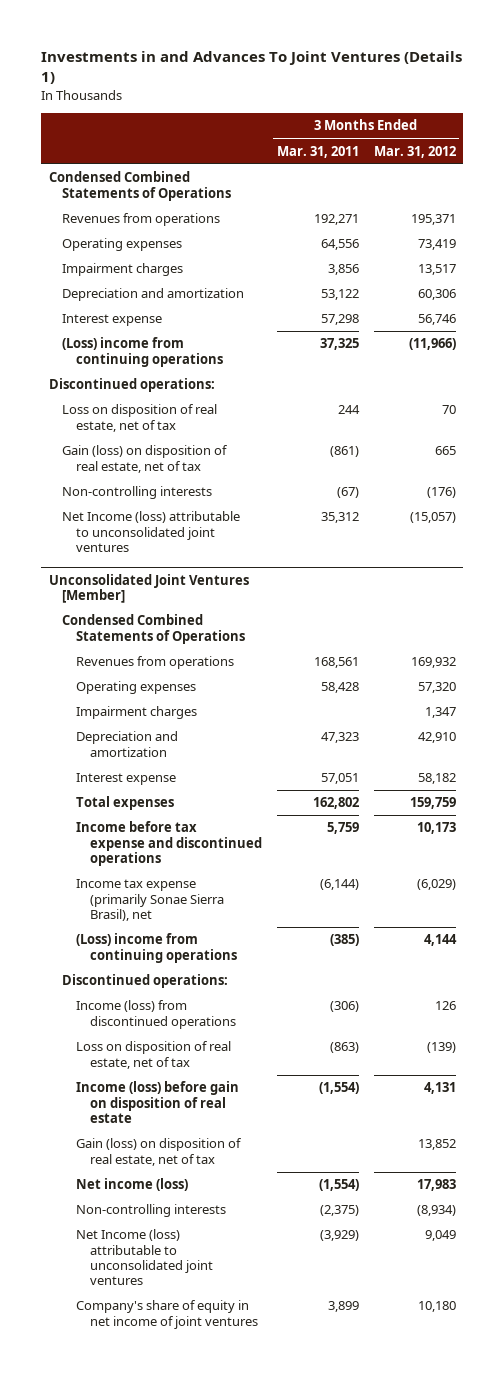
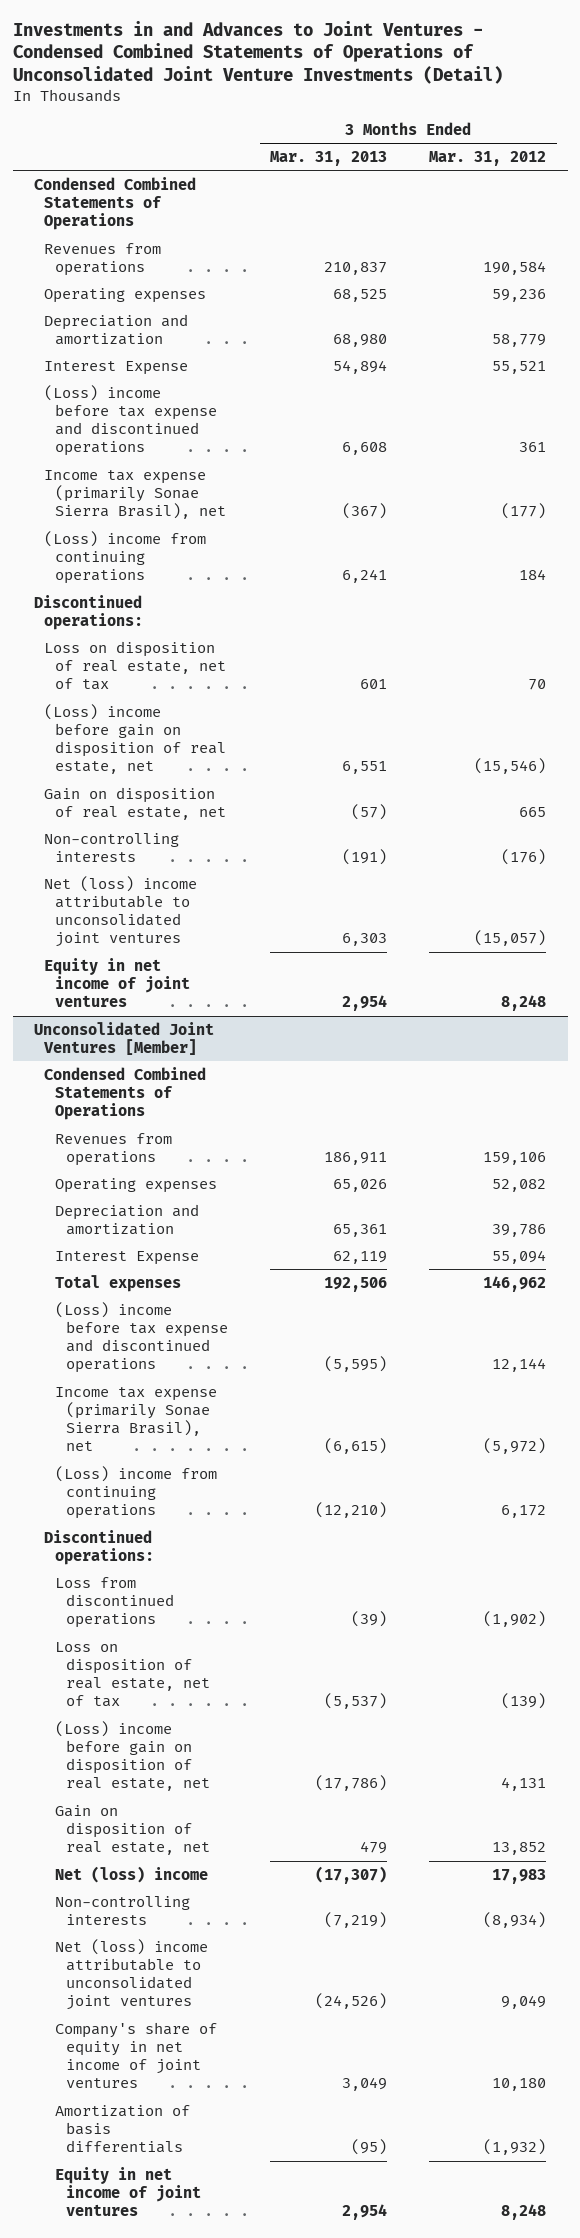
[41,50,463,85] Investments in and Advances To Joint Ventures (Details 1) -> [12,20,503,85] Investments in and Advances to Joint Ventures - Condensed Combined Statements of Operations of Unconsolidated Joint Venture Investments (Detail)
[276,145,359,158] Mar. 31, 2011 -> none
none -> [270,150,388,166] Mar. 31, 2013
[62,263,184,277] Impairment charges -> none
[410,214,456,226] 195,371 -> [483,260,547,275] 190,584
[417,239,456,251] 73,419 -> [492,288,547,302] 59,236
[417,289,456,301] 60,306 -> [492,333,547,347] 58,779
[62,314,163,327] Interest expense -> [44,360,189,375] Interest Expense
[417,314,456,326] 56,746 -> [492,360,547,374] 55,521
none -> [44,384,218,457] (Loss) income before tax expense and discontinued operations
none -> [44,469,227,520] Income tax expense (primarily Sonae Sierra Brasil), net
[408,338,456,351] (11,966) -> [519,569,547,581] 184
none -> [44,703,227,775] (Loss) income before gain on disposition of real estate, net
[62,445,229,473] Gain (loss) on disposition of real estate, net of tax -> [44,786,227,820] Gain on disposition of real estate, net
[62,511,241,553] Net Income (loss) attributable to unconsolidated joint ventures -> [44,875,198,948] Net (loss) income attributable to unconsolidated joint ventures
none -> [44,957,191,1008] Equity in net income of joint ventures
[76,706,198,720] Impairment charges -> none
[410,657,456,669] 169,932 -> [483,1151,547,1165] 159,106
[417,682,456,694] 57,320 -> [492,1178,547,1192] 52,082
[417,732,456,744] 42,910 -> [492,1223,547,1237] 39,786
[76,773,177,786] Interest expense -> [55,1250,200,1265] Interest Expense
[417,773,456,785] 58,182 -> [492,1249,547,1264] 55,094
[409,797,456,810] 159,759 -> [483,1275,547,1292] 146,962
[76,821,263,867] Income before tax expense and discontinued operations -> [55,1301,228,1374] (Loss) income before tax expense and discontinued operations
[416,822,456,835] 10,173 -> [492,1358,547,1373] 12,144
[416,879,456,891] (6,029) -> [483,1438,547,1455] (5,972)
[423,934,457,947] 4,144 -> [501,1505,547,1519] 6,172
[76,1000,237,1029] Income (loss) from discontinued operations -> [55,1576,174,1629] Loss from discontinued operations
[434,1001,456,1011] 126 -> [483,1611,547,1628] (1,902)
[76,1081,240,1124] Income (loss) before gain on disposition of real estate -> [55,1720,210,1792] (Loss) income before gain on disposition of real estate, net
[76,1138,243,1166] Gain (loss) on disposition of real estate, net of tax -> [55,1804,210,1856] Gain on disposition of real estate, net
[76,1178,189,1192] Net income (loss) -> [55,1865,209,1883] Net (loss) income
[76,1229,214,1286] Net Income (loss) attributable to unconsolidated joint ventures -> [55,1938,209,2011] Net (loss) income attributable to unconsolidated joint ventures
none -> [55,2104,191,2154] Amortization of basis differentials
none -> [55,2166,201,2217] Equity in net income of joint ventures

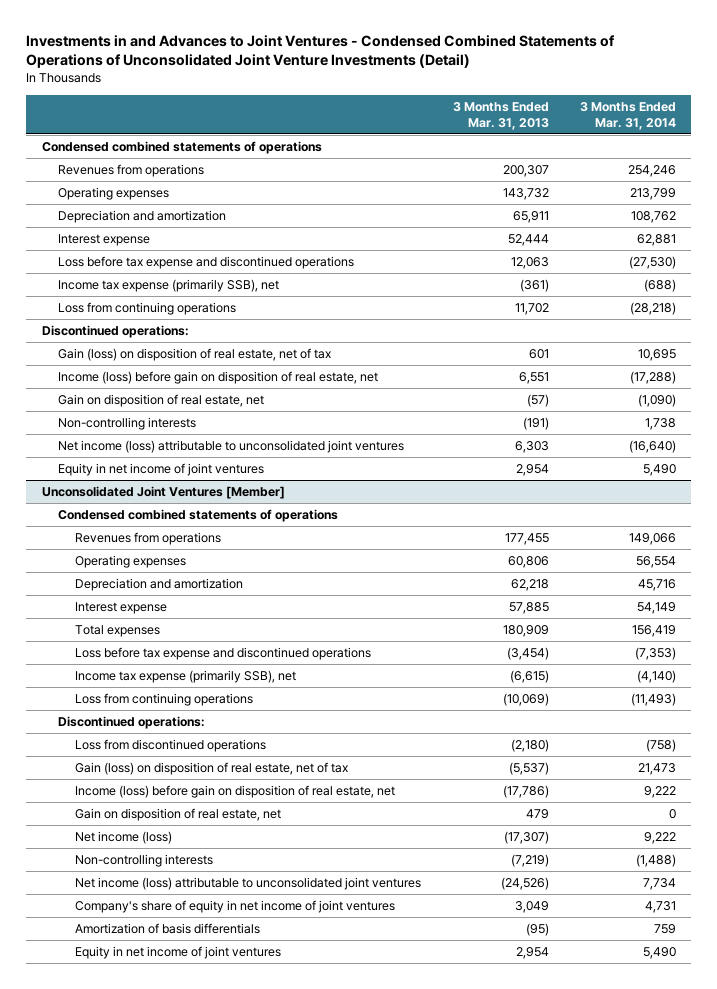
[429,150,547,166] Mar. 31, 2012 -> none
none -> [579,102,676,130] 3 Months Ended Mar. 31, 2014
[33,176,196,231] Condensed Combined Statements of Operations -> [41,141,322,155] Condensed combined statements of operations
[324,261,388,275] 210,837 -> [502,165,549,178] 200,307
[333,288,388,302] 68,525 -> [502,188,549,201] 143,732
[333,333,388,347] 68,980 -> [512,211,549,224] 65,911
[44,360,189,375] Interest Expense -> [58,234,151,247] Interest expense
[333,359,388,374] 54,894 -> [507,234,549,247] 52,444
[44,384,218,457] (Loss) income before tax expense and discontinued operations -> [58,256,355,270] Loss before tax expense and discontinued operations
[342,442,388,456] 6,608 -> [510,257,549,270] 12,063
[44,469,227,520] Income tax expense (primarily Sonae Sierra Brasil), net -> [58,279,280,293] Income tax expense (primarily SSB), net
[342,503,388,520] (367) -> [519,279,549,293] (361)
[44,530,207,585] (Loss) income from continuing operations -> [58,302,237,316] Loss from continuing operations
[342,569,388,584] 6,241 -> [514,303,549,316] 11,702
[44,640,227,691] Loss on disposition of real estate, net of tax -> [58,348,332,362] Gain (loss) on disposition of real estate, net of tax
[44,703,227,775] (Loss) income before gain on disposition of real estate, net -> [58,371,379,385] Income (loss) before gain on disposition of real estate, net
[44,875,198,948] Net (loss) income attributable to unconsolidated joint ventures -> [58,440,405,454] Net income (loss) attributable to unconsolidated joint ventures
[44,1066,207,1121] Condensed Combined Statements of Operations -> [58,509,339,523] Condensed combined statements of operations
[324,1151,388,1165] 186,911 -> [504,533,549,546] 177,455
[333,1178,388,1192] 65,026 -> [507,556,549,569] 60,806
[333,1223,388,1237] 65,361 -> [510,579,549,592] 62,218
[55,1250,200,1265] Interest Expense -> [75,602,168,615] Interest expense
[333,1250,388,1264] 62,119 -> [508,602,549,615] 57,885
[324,1276,388,1292] 192,506 -> [502,625,549,638] 180,909
[55,1301,228,1374] (Loss) income before tax expense and discontinued operations -> [75,647,372,661] Loss before tax expense and discontinued operations
[324,1356,388,1373] (5,595) -> [506,647,549,661] (3,454)
[55,1386,218,1452] Income tax expense (primarily Sonae Sierra Brasil), net -> [75,670,297,684] Income tax expense (primarily SSB), net
[55,1465,218,1520] (Loss) income from continuing operations -> [75,693,254,707] Loss from continuing operations
[315,1502,388,1519] (12,210) -> [502,693,549,707] (10,069)
[351,1611,388,1628] (39) -> [510,739,549,753] (2,180)
[55,1641,210,1708] Loss on disposition of real estate, net of tax -> [75,762,349,776] Gain (loss) on disposition of real estate, net of tax
[55,1720,210,1792] (Loss) income before gain on disposition of real estate, net -> [75,785,396,799] Income (loss) before gain on disposition of real estate, net
[55,1865,209,1883] Net (loss) income -> [75,831,173,845] Net income (loss)
[55,1938,209,2011] Net (loss) income attributable to unconsolidated joint ventures -> [75,877,422,891] Net income (loss) attributable to unconsolidated joint ventures

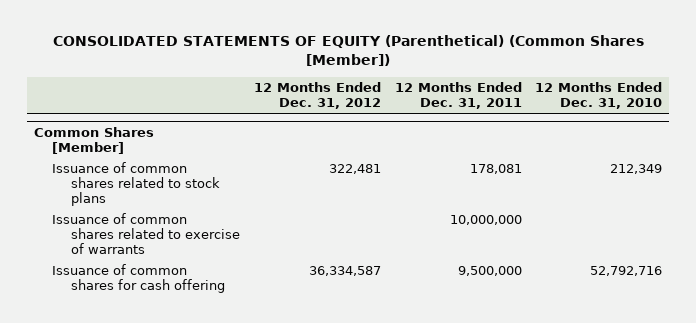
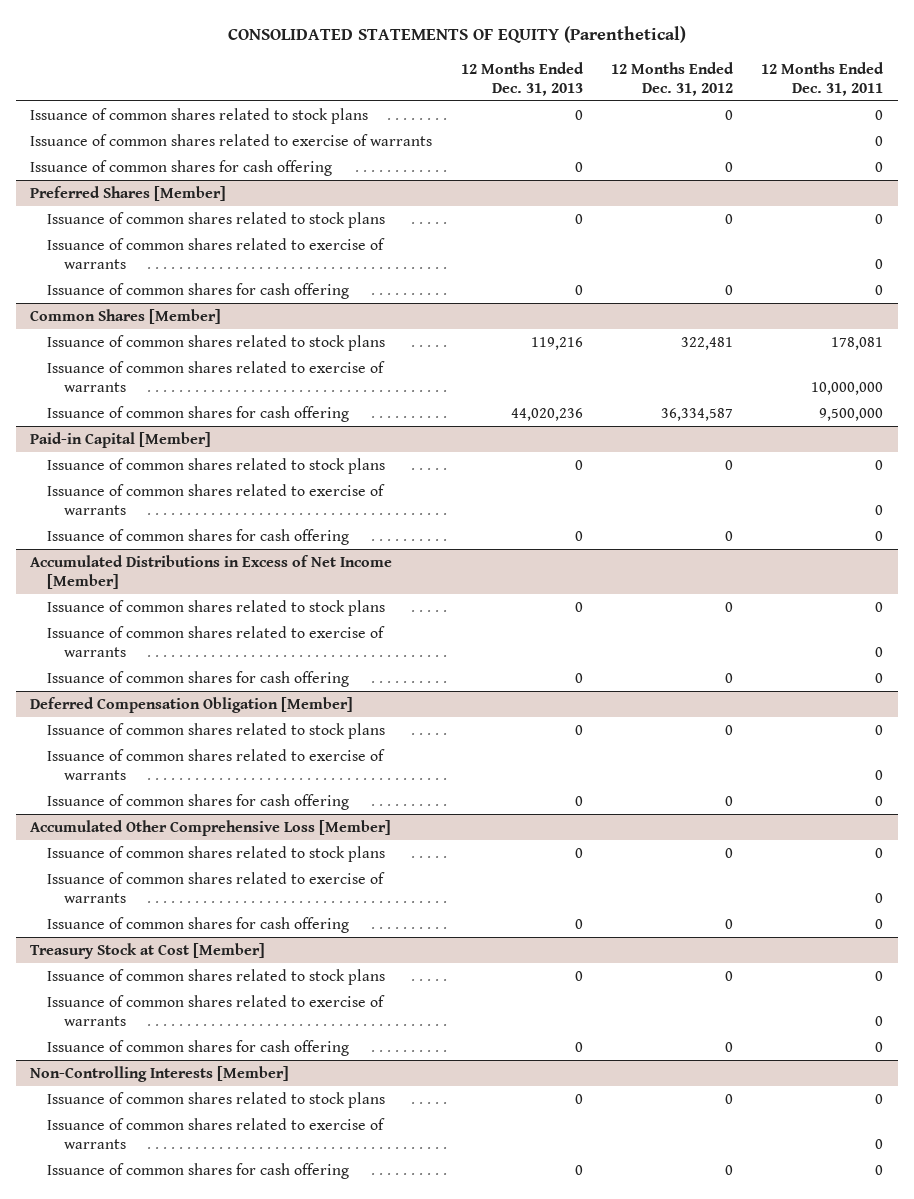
[52,34,644,66] CONSOLIDATED STATEMENTS OF EQUITY (Parenthetical) (Common Shares [Member]) -> [227,26,686,44] CONSOLIDATED STATEMENTS OF EQUITY (Parenthetical)
[535,81,663,110] 12 Months Ended Dec. 31, 2010 -> none
none -> [460,61,584,96] 12 Months Ended Dec. 31, 2013
none -> [30,107,369,124] Issuance of common shares related to stock plans
none -> [30,133,433,146] Issuance of common shares related to exercise of warrants
none -> [30,159,333,176] Issuance of common shares for cash offering
none -> [30,185,227,201] Preferred Shares [Member]
none -> [47,211,386,228] Issuance of common shares related to stock plans
none -> [47,237,386,270] Issuance of common shares related to exercise of warrants
none -> [47,282,350,299] Issuance of common shares for cash offering
none -> [30,431,212,448] Paid-in Capital [Member]
none -> [47,457,386,474] Issuance of common shares related to stock plans
none -> [47,483,386,516] Issuance of common shares related to exercise of warrants
none -> [47,528,350,545] Issuance of common shares for cash offering
none -> [30,554,393,590] Accumulated Distributions in Excess of Net Income [Member]
none -> [47,599,386,616] Issuance of common shares related to stock plans
none -> [47,625,386,658] Issuance of common shares related to exercise of warrants
none -> [47,670,350,687] Issuance of common shares for cash offering
none -> [30,696,354,713] Deferred Compensation Obligation [Member]
none -> [47,722,386,739] Issuance of common shares related to stock plans
none -> [47,748,386,781] Issuance of common shares related to exercise of warrants
none -> [47,793,350,810] Issuance of common shares for cash offering
none -> [30,819,392,836] Accumulated Other Comprehensive Loss [Member]
none -> [47,845,386,862] Issuance of common shares related to stock plans
none -> [47,871,386,904] Issuance of common shares related to exercise of warrants
none -> [47,916,350,933] Issuance of common shares for cash offering
none -> [30,942,266,959] Treasury Stock at Cost [Member]
none -> [47,968,386,985] Issuance of common shares related to stock plans
none -> [47,994,386,1027] Issuance of common shares related to exercise of warrants
none -> [47,1039,350,1056] Issuance of common shares for cash offering
none -> [30,1065,290,1082] Non-Controlling Interests [Member]
none -> [47,1091,386,1108] Issuance of common shares related to stock plans
none -> [47,1117,386,1150] Issuance of common shares related to exercise of warrants
none -> [47,1162,350,1179] Issuance of common shares for cash offering

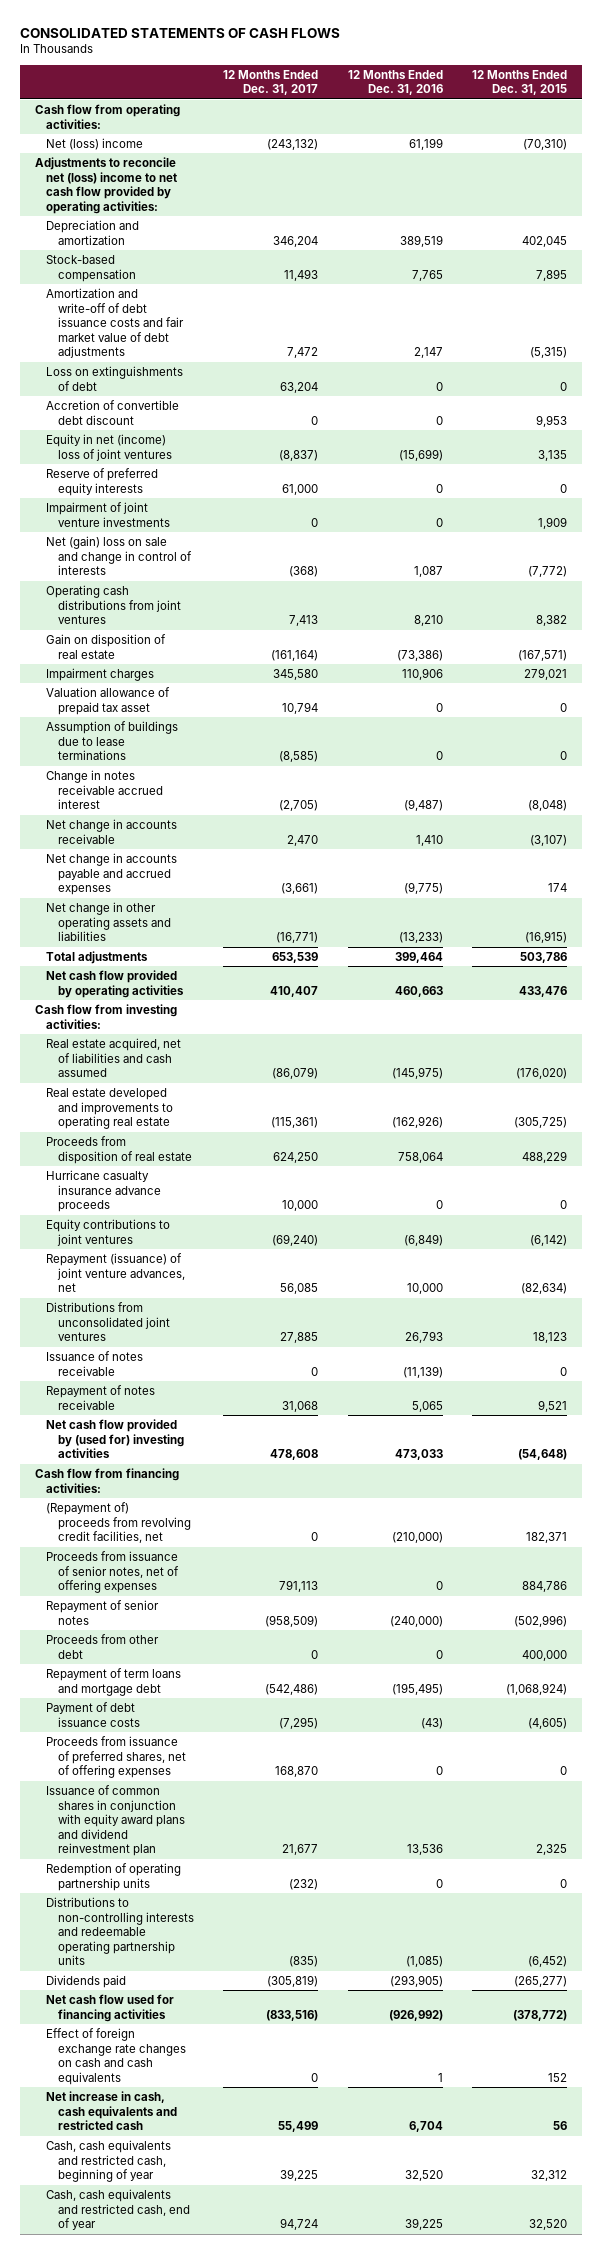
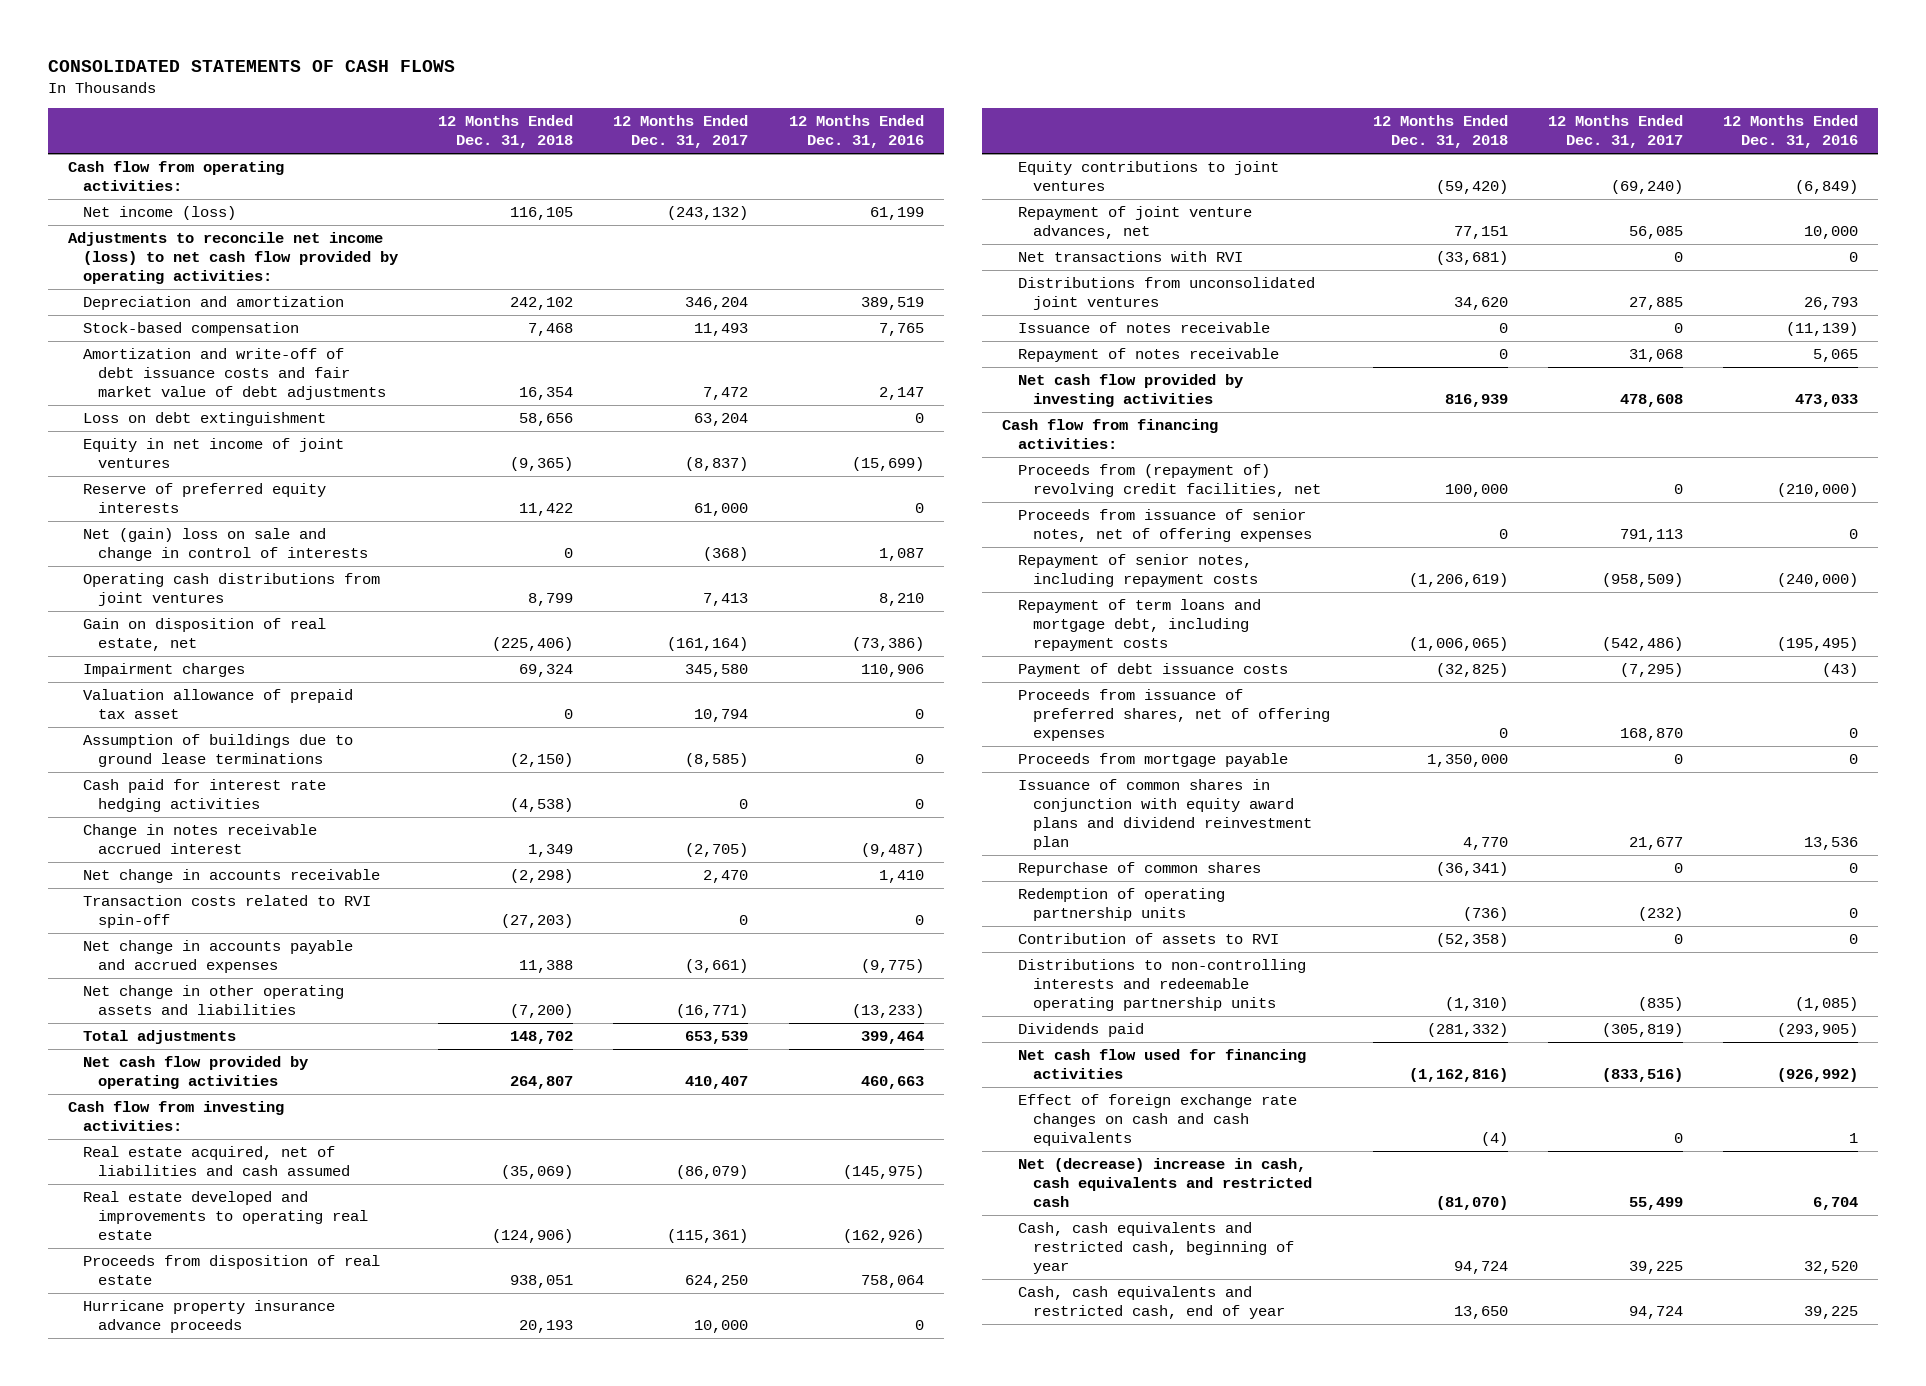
[472,69,568,96] 12 Months Ended Dec. 31, 2015 -> none
none -> [438,115,574,149] 12 Months Ended Dec. 31, 2018
[46,137,144,150] Net (loss) income -> [83,206,237,221] Net income (loss)
[34,156,178,214] Adjustments to reconcile net (loss) income to net cash flow provided by operating activities: -> [67,232,399,284] Adjustments to reconcile net income (loss) to net cash flow provided by operating activities:
[46,399,180,425] Accretion of convertible debt discount -> none
[46,365,184,391] Loss on extinguishments of debt -> [83,412,327,427] Loss on debt extinguishment
[46,433,172,461] Equity in net (income) loss of joint ventures -> [83,438,345,469] Equity in net income of joint ventures
[46,501,170,527] Impairment of joint venture investments -> none
[46,633,167,659] Gain on disposition of real estate -> [83,618,327,652] Gain on disposition of real estate, net
[46,720,179,761] Assumption of buildings due to lease terminations -> [83,734,354,768] Assumption of buildings due to ground lease terminations
none -> [83,779,327,813] Cash paid for interest rate hedging activities
none -> [83,895,372,929] Transaction costs related to RVI spin-off
[46,1169,161,1213] Hurricane casualty insurance advance proceeds -> [83,1300,336,1334] Hurricane property insurance advance proceeds
[46,1252,185,1293] Repayment (issuance) of joint venture advances, net -> [1017,206,1252,240] Repayment of joint venture advances, net
none -> [1017,251,1243,263] Net transactions with RVI
[46,1418,184,1459] Net cash flow provided by (used for) investing activities -> [1017,374,1243,408] Net cash flow provided by investing activities
[46,1501,191,1544] (Repayment of) proceeds from revolving credit facilities, net -> [1017,464,1321,498] Proceeds from (repayment of) revolving credit facilities, net
[46,1633,160,1659] Proceeds from other debt -> none
[46,1599,160,1625] Repayment of senior notes -> [1017,554,1258,588] Repayment of senior notes, including repayment costs
[46,1667,182,1696] Repayment of term loans and mortgage debt -> [1017,599,1261,651] Repayment of term loans and mortgage debt, including repayment costs
none -> [1017,753,1288,768] Proceeds from mortgage payable
none -> [1017,862,1261,877] Repurchase of common shares
none -> [1017,933,1279,945] Contribution of assets to RVI
[46,2090,177,2131] Net increase in cash, cash equivalents and restricted cash -> [1017,1158,1312,1207] Net (decrease) increase in cash, cash equivalents and restricted cash

